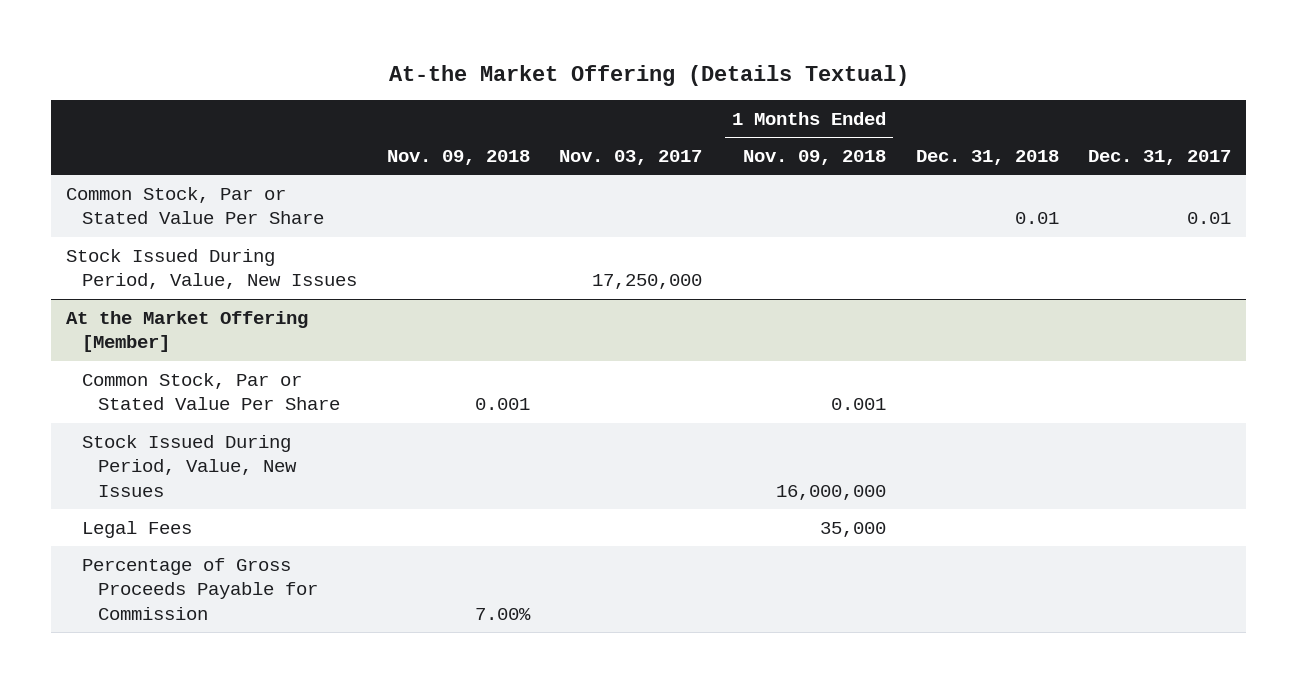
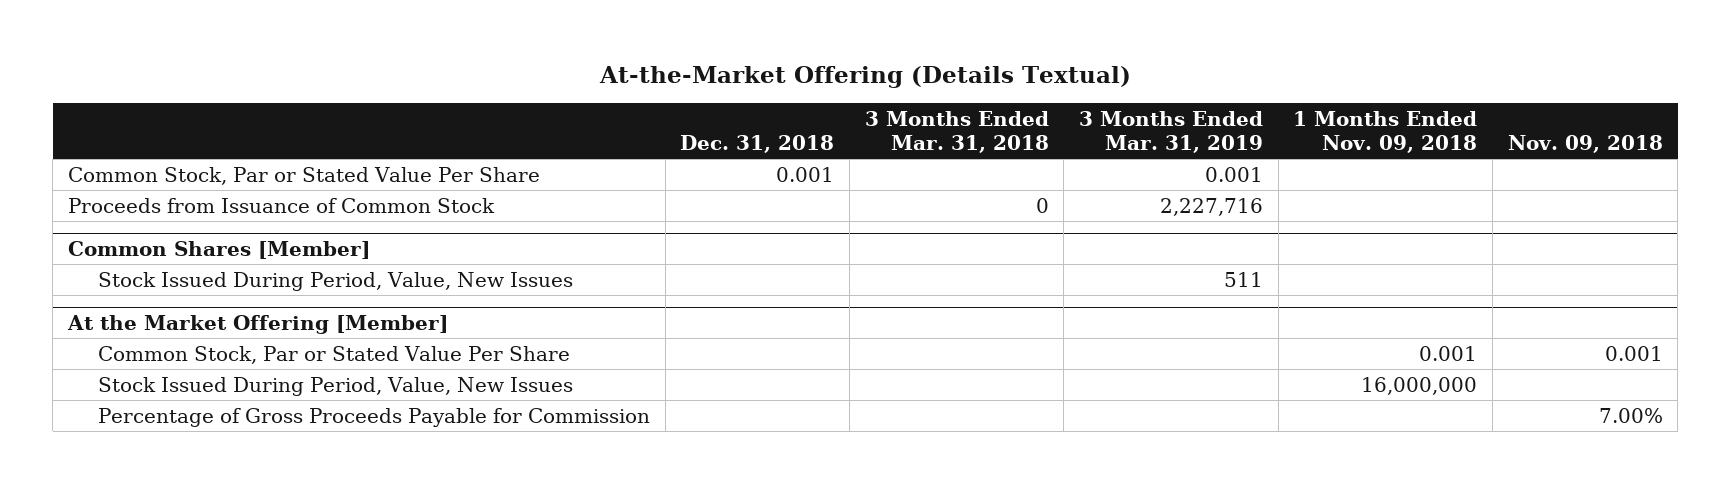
[388,64,909,86] At-the Market Offering (Details Textual) -> [599,66,1132,89] At-the-Market Offering (Details Textual)
[559,150,703,166] Nov. 03, 2017 -> none
[1088,150,1232,166] Dec. 31, 2017 -> none
none -> [864,110,1049,153] 3 Months Ended Mar. 31, 2018
none -> [1078,110,1263,153] 3 Months Ended Mar. 31, 2019
[65,248,358,290] Stock Issued During Period, Value, New Issues -> none
[1014,212,1059,225] 0.01 -> [776,166,835,182] 0.001
none -> [67,197,495,213] Proceeds from Issuance of Common Stock
none -> [67,240,370,259] Common Shares [Member]
none -> [98,271,574,291] Stock Issued During Period, Value, New Issues
[82,520,193,538] Legal Fees -> none

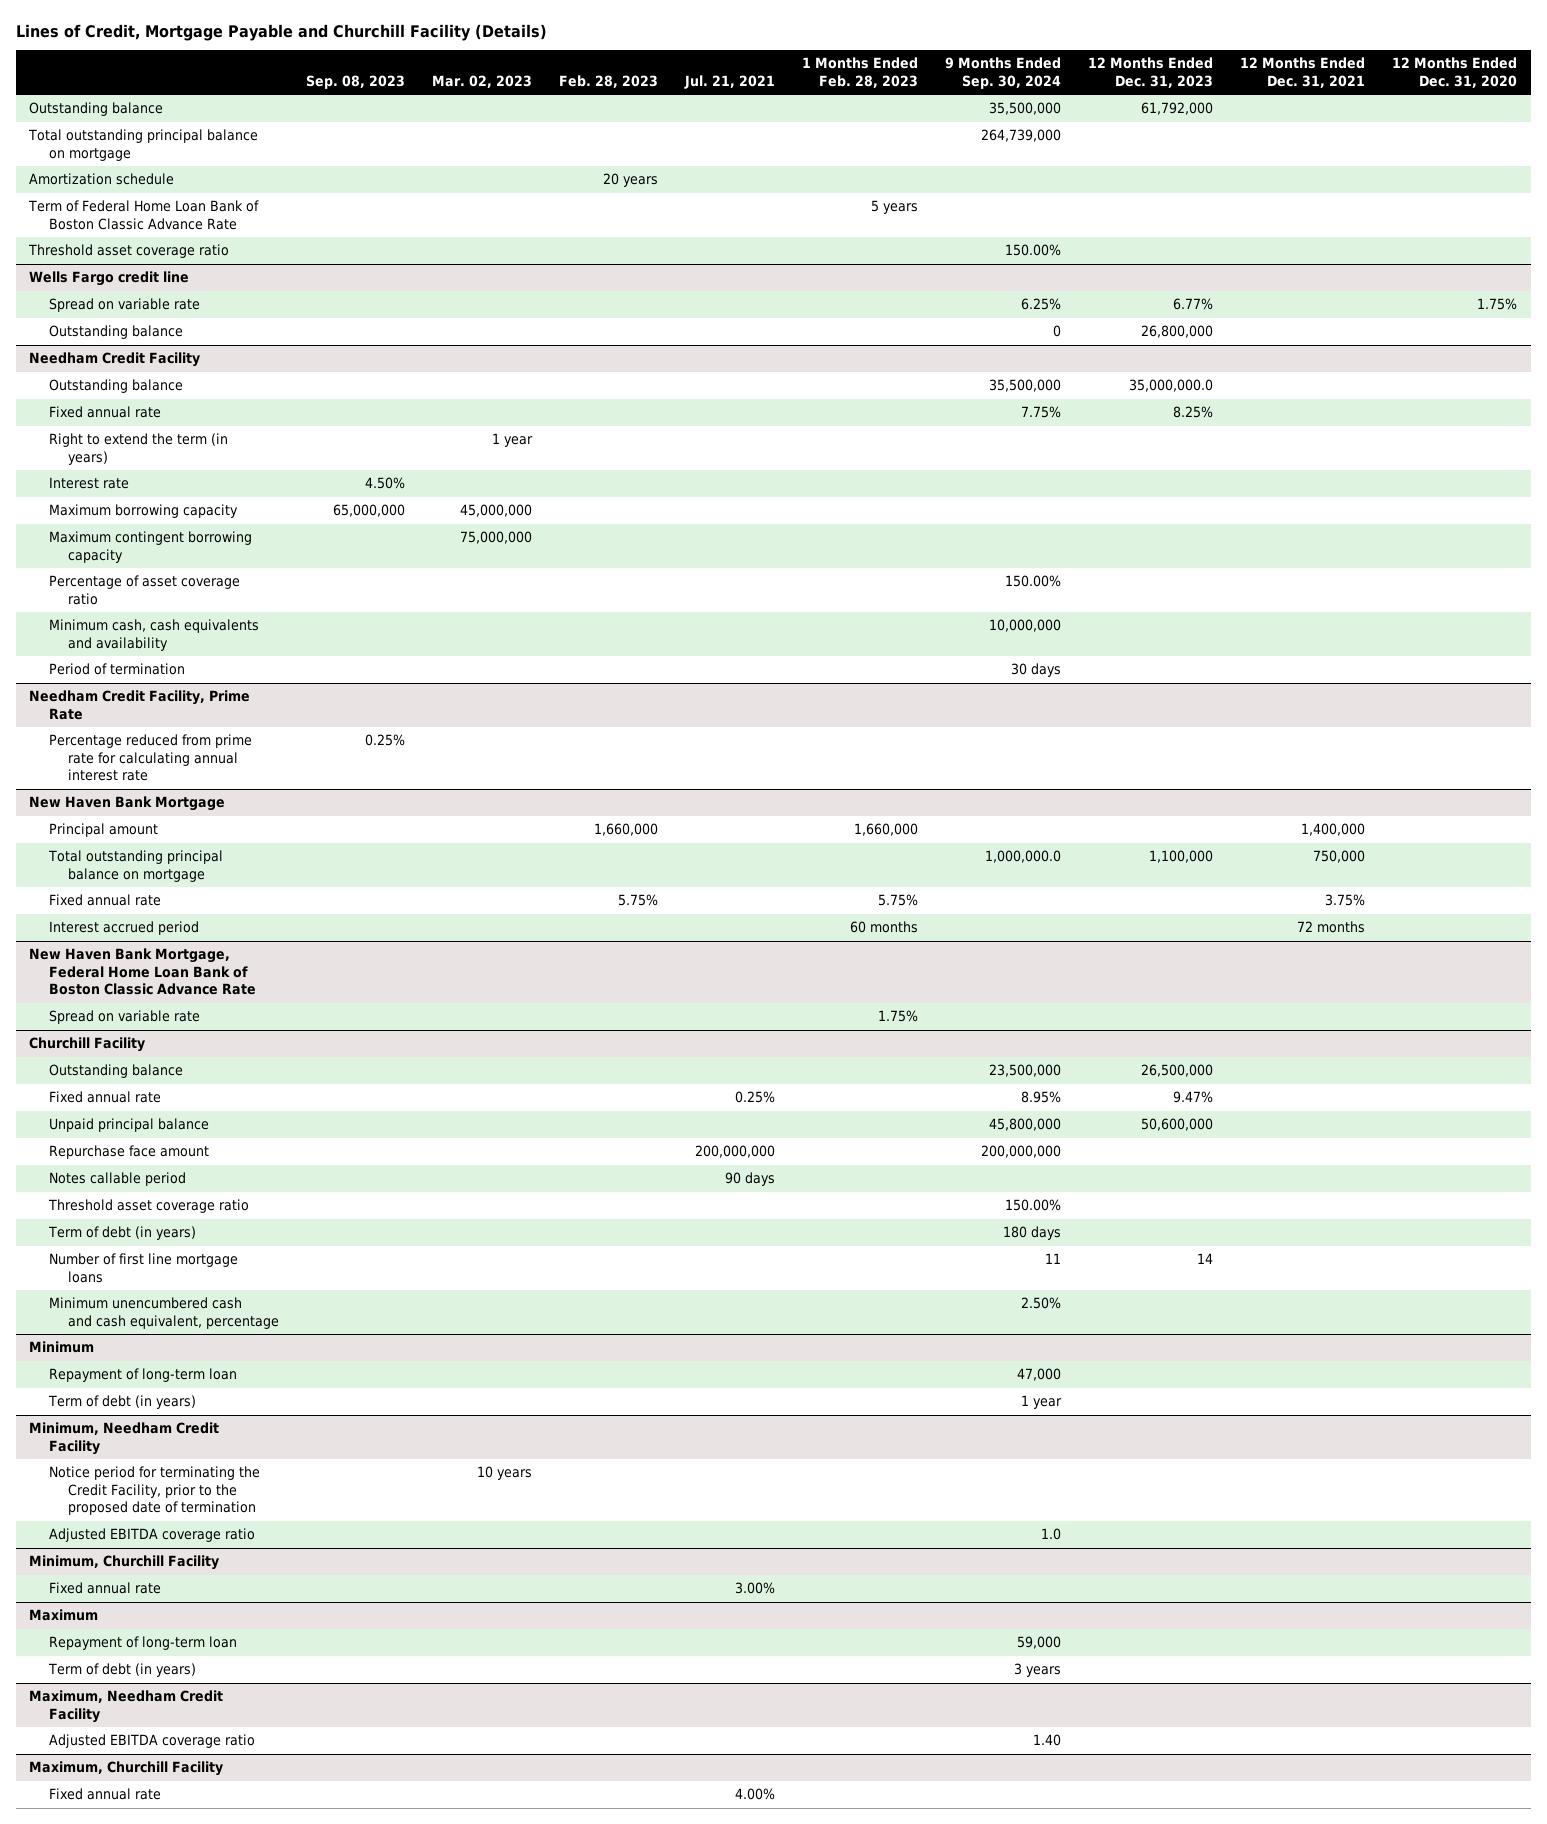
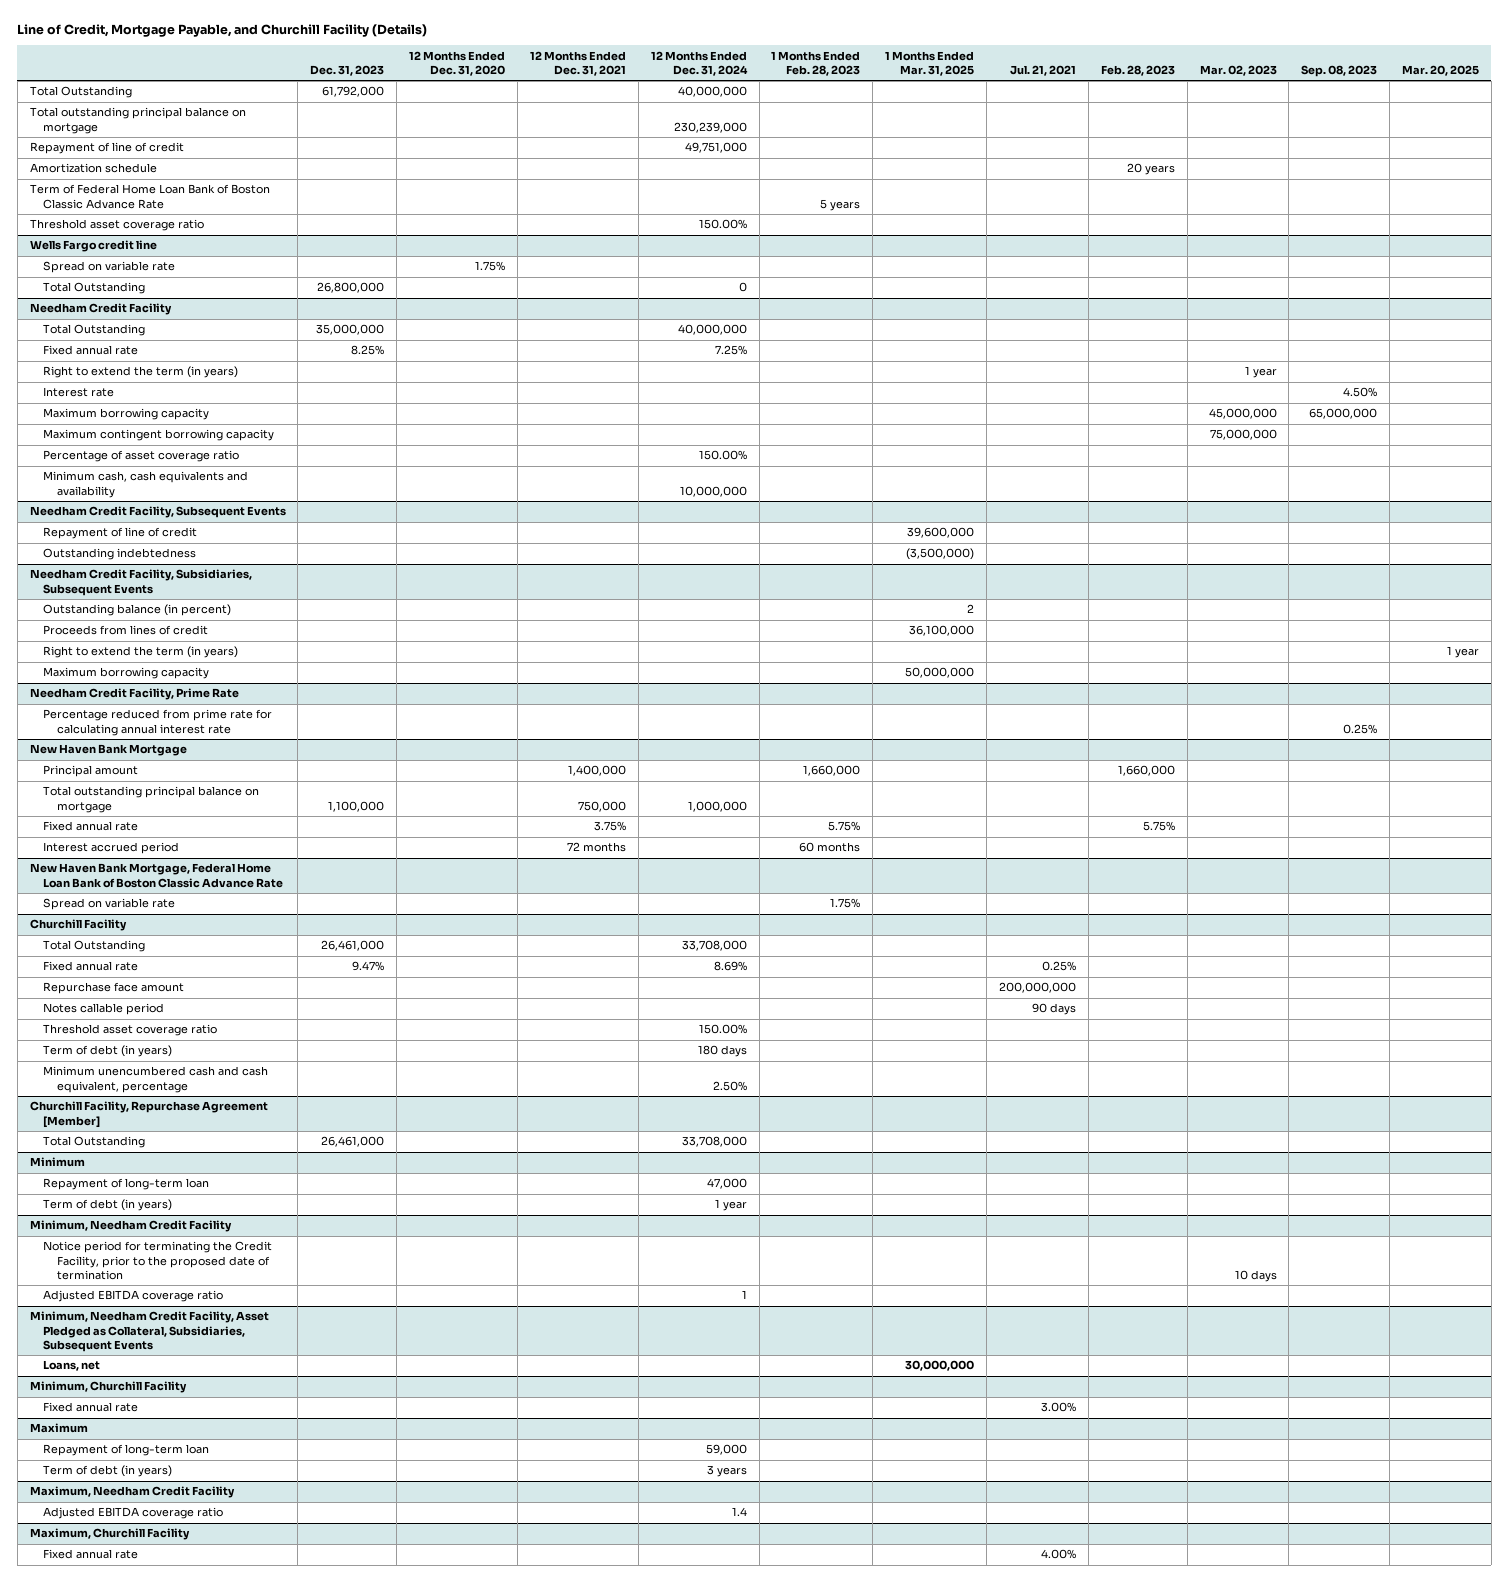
[15,23,547,41] Lines of Credit, Mortgage Payable and Churchill Facility (Details) -> [17,24,428,38] Line of Credit, Mortgage Payable, and Churchill Facility (Details)
[945,57,1062,89] 9 Months Ended Sep. 30, 2024 -> none
[1088,57,1214,88] 12 Months Ended Dec. 31, 2023 -> none
none -> [310,65,385,77] Dec. 31, 2023
none -> [650,50,748,77] 12 Months Ended Dec. 31, 2024
none -> [885,50,975,77] 1 Months Ended Mar. 31, 2025
none -> [1402,65,1480,77] Mar. 20, 2025
[29,102,164,117] Outstanding balance -> [29,86,132,99] Total Outstanding
none -> [29,142,184,155] Repayment of line of credit
[48,325,183,340] Outstanding balance -> [43,282,146,295] Total Outstanding
[48,379,183,394] Outstanding balance -> [43,324,146,337] Total Outstanding
[48,663,185,676] Period of termination -> none
none -> [29,506,286,519] Needham Credit Facility, Subsequent Events
none -> [43,527,198,540] Repayment of line of credit
none -> [43,548,197,561] Outstanding indebtedness
none -> [29,569,252,596] Needham Credit Facility, Subsidiaries, Subsequent Events
none -> [43,604,232,617] Outstanding balance (in percent)
none -> [43,625,209,636] Proceeds from lines of credit
none -> [43,646,239,659] Right to extend the term (in years)
none -> [43,667,210,680] Maximum borrowing capacity
[48,1064,183,1079] Outstanding balance -> [43,940,146,953] Total Outstanding
[48,1118,209,1133] Unpaid principal balance -> none
[48,1253,238,1283] Number of first line mortgage loans -> none
none -> [29,1101,268,1128] Churchill Facility, Repurchase Agreement [Member]
none -> [43,1136,146,1149] Total Outstanding
[476,1466,532,1481] 10 years -> [1234,1269,1277,1282] 10 days
none -> [29,1311,269,1352] Minimum, Needham Credit Facility, Asset Pledged as Collateral, Subsidiaries, Subsequent Events
none -> [43,1360,101,1372] Loans, net

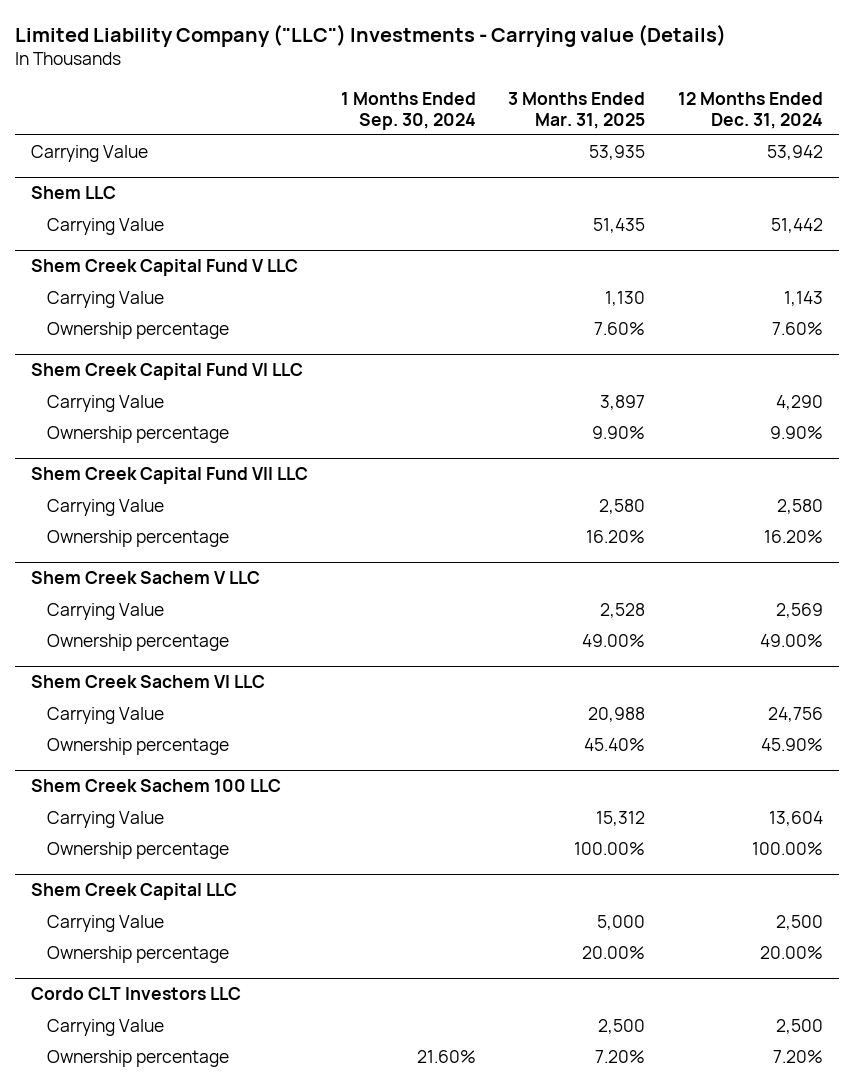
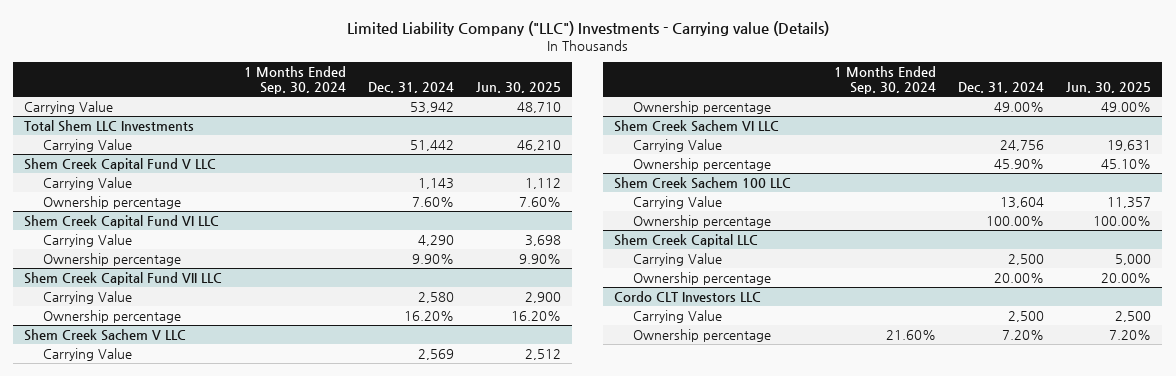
[508,91,646,129] 3 Months Ended Mar. 31, 2025 -> none
[677,91,823,129] 12 Months Ended Dec. 31, 2024 -> none
none -> [368,82,455,94] Dec. 31, 2024
none -> [476,82,562,94] Jun. 30, 2025
[31,186,117,200] Shem LLC -> [24,119,195,132] Total Shem LLC Investments

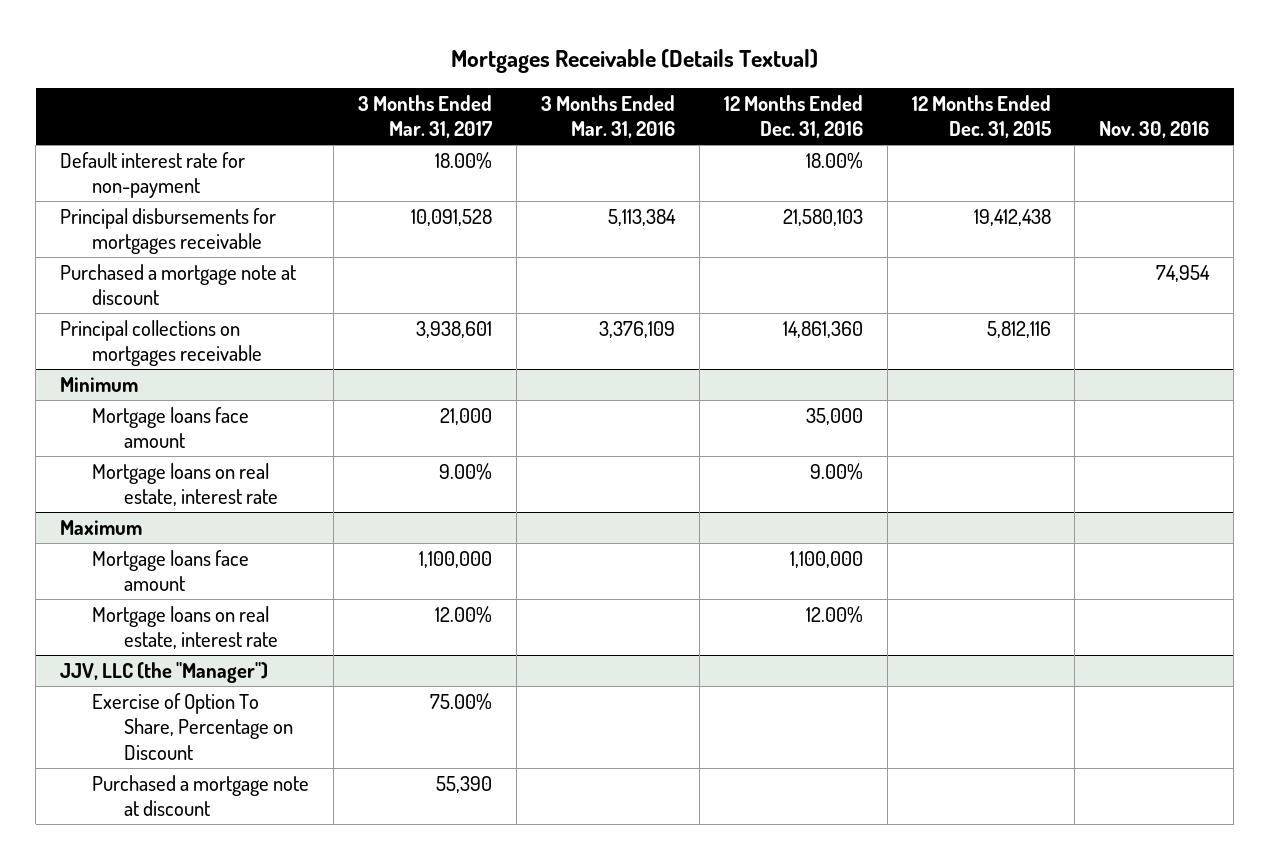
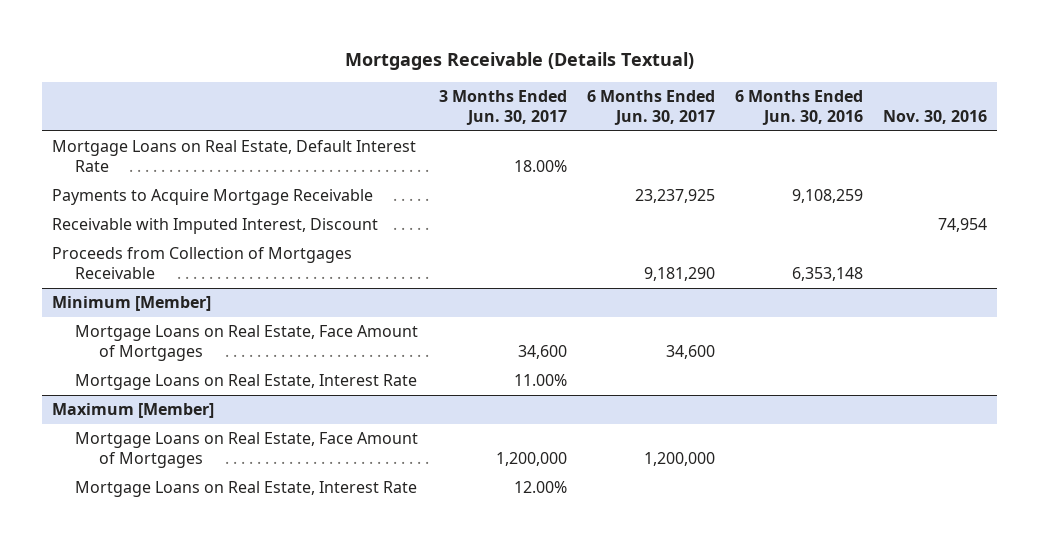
[357,94,492,139] 3 Months Ended Mar. 31, 2017 -> none
[540,94,675,139] 3 Months Ended Mar. 31, 2016 -> none
[723,94,863,139] 12 Months Ended Dec. 31, 2016 -> none
[911,94,1051,139] 12 Months Ended Dec. 31, 2015 -> none
none -> [438,90,567,126] 3 Months Ended Jun. 30, 2017
none -> [586,90,715,126] 6 Months Ended Jun. 30, 2017
none -> [735,90,864,126] 6 Months Ended Jun. 30, 2016
[59,662,268,684] JJV, LLC (the "Manager") -> none
[91,693,293,760] Exercise of Option To Share, Percentage on Discount -> none
[91,775,309,817] Purchased a mortgage note at discount -> none
[59,152,245,199] Default interest rate for non-payment -> [51,140,416,172] Mortgage Loans on Real Estate, Default Interest Rate
[59,208,276,255] Principal disbursements for mortgages receivable -> [51,189,373,206] Payments to Acquire Mortgage Receivable
[59,264,296,306] Purchased a mortgage note at discount -> [51,218,378,235] Receivable with Imputed Interest, Discount
[59,320,262,367] Principal collections on mortgages receivable -> [51,247,352,279] Proceeds from Collection of Mortgages Receivable
[59,377,138,393] Minimum -> [51,296,211,312] Minimum [Member]
[91,407,249,449] Mortgage loans face amount -> [75,325,419,361] Mortgage Loans on Real Estate, Face Amount of Mortgages
[91,463,278,507] Mortgage loans on real estate, interest rate -> [75,374,418,391] Mortgage Loans on Real Estate, Interest Rate
[59,520,142,536] Maximum -> [51,403,214,419] Maximum [Member]
[91,550,249,592] Mortgage loans face amount -> [75,432,419,468] Mortgage Loans on Real Estate, Face Amount of Mortgages
[91,606,278,650] Mortgage loans on real estate, interest rate -> [75,481,418,498] Mortgage Loans on Real Estate, Interest Rate

